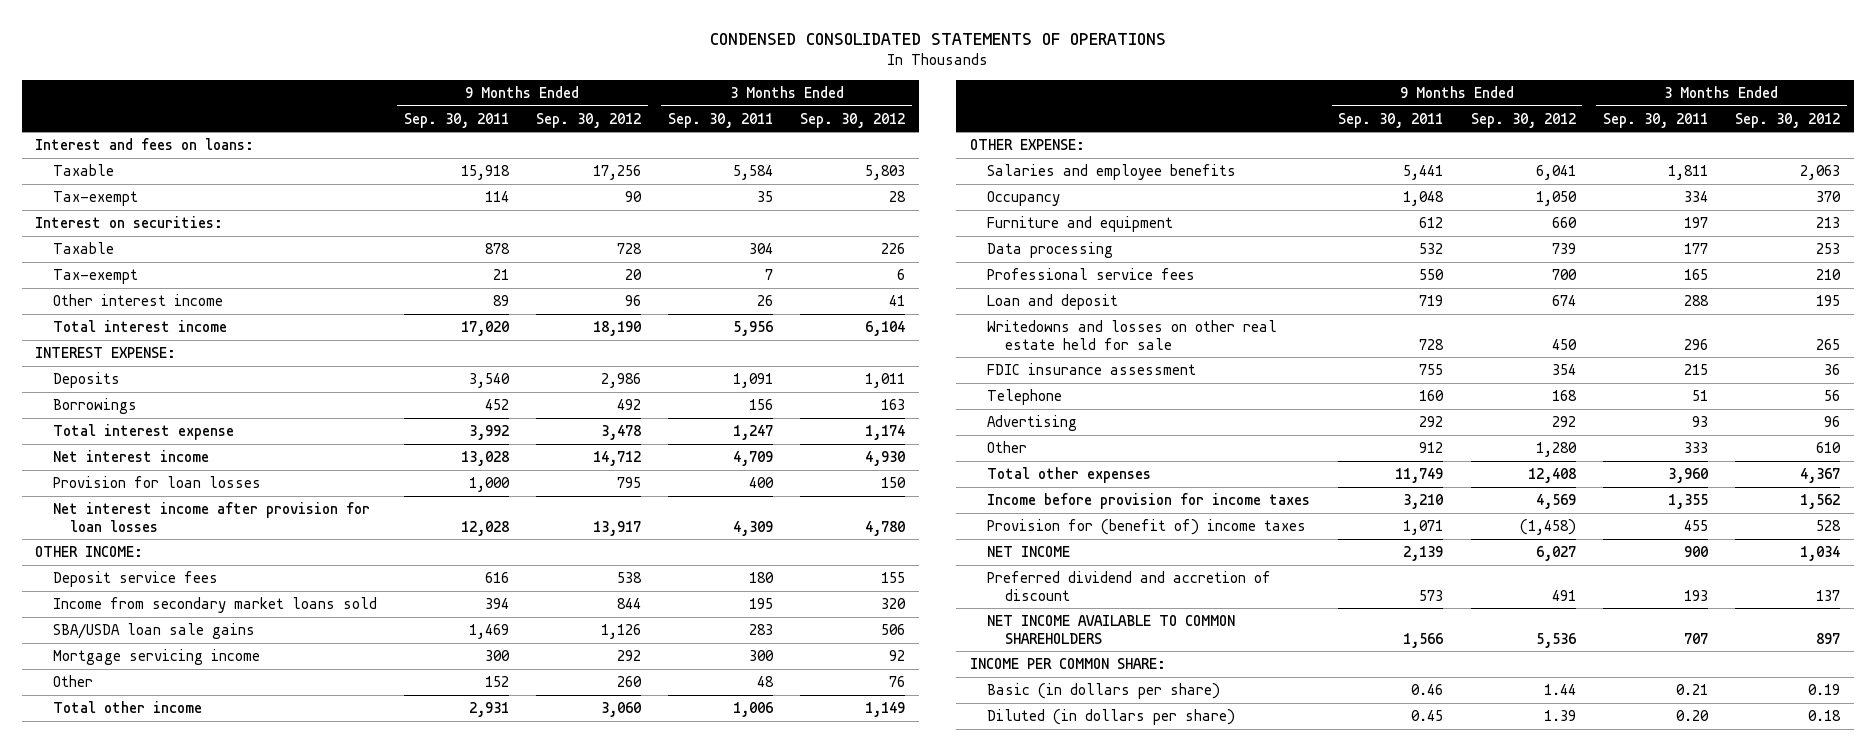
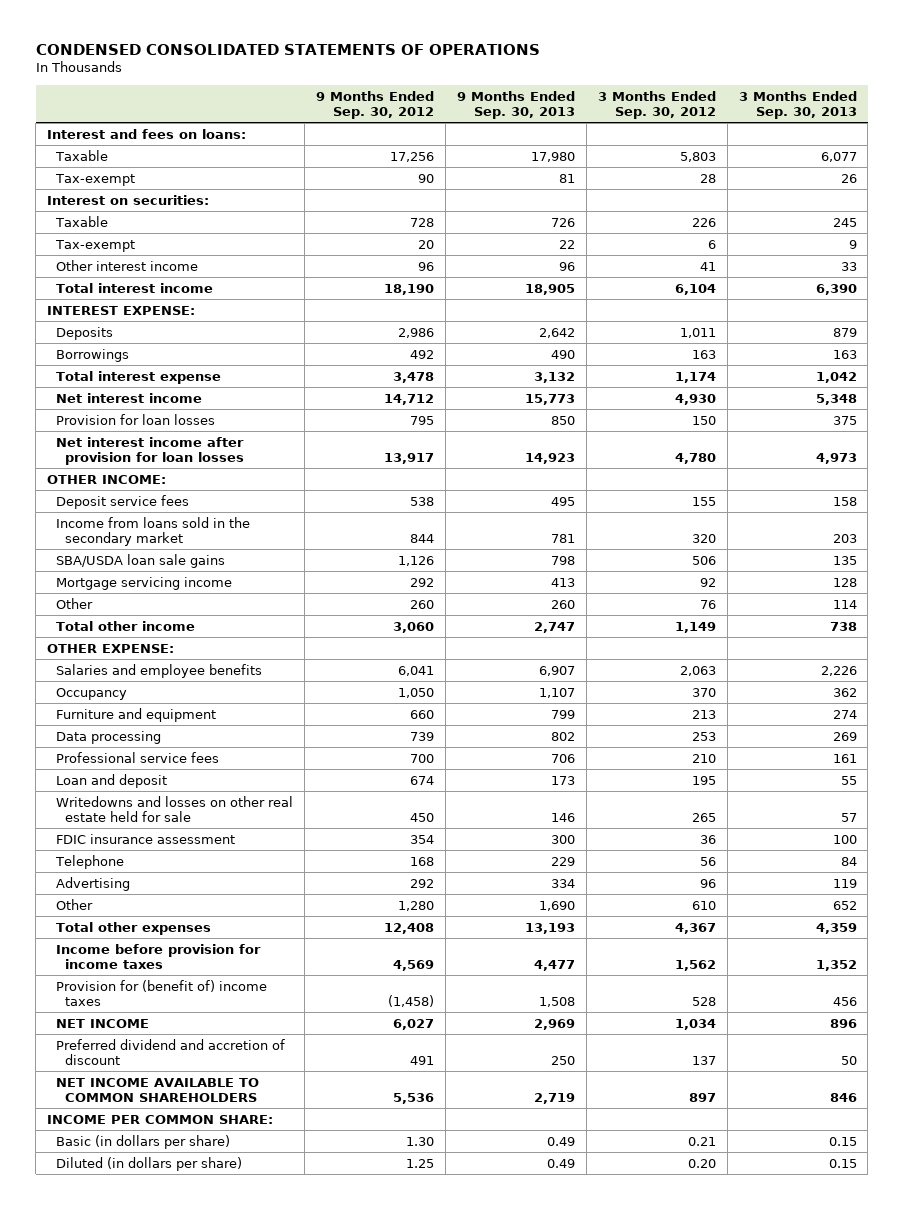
[403,112,509,128] Sep. 30, 2011 -> none
[668,112,774,128] Sep. 30, 2011 -> none
none -> [456,90,575,119] 9 Months Ended Sep. 30, 2013
none -> [738,90,857,119] 3 Months Ended Sep. 30, 2013
[52,596,377,613] Income from secondary market loans sold -> [56,516,251,546] Income from loans sold in the secondary market
[1543,683,1576,695] 1.44 -> [406,1136,435,1146] 1.30
[1808,683,1841,695] 0.19 -> [687,1136,716,1146] 0.21
[1543,709,1576,721] 1.39 -> [406,1158,435,1168] 1.25
[1808,709,1842,721] 0.18 -> [687,1158,716,1168] 0.20

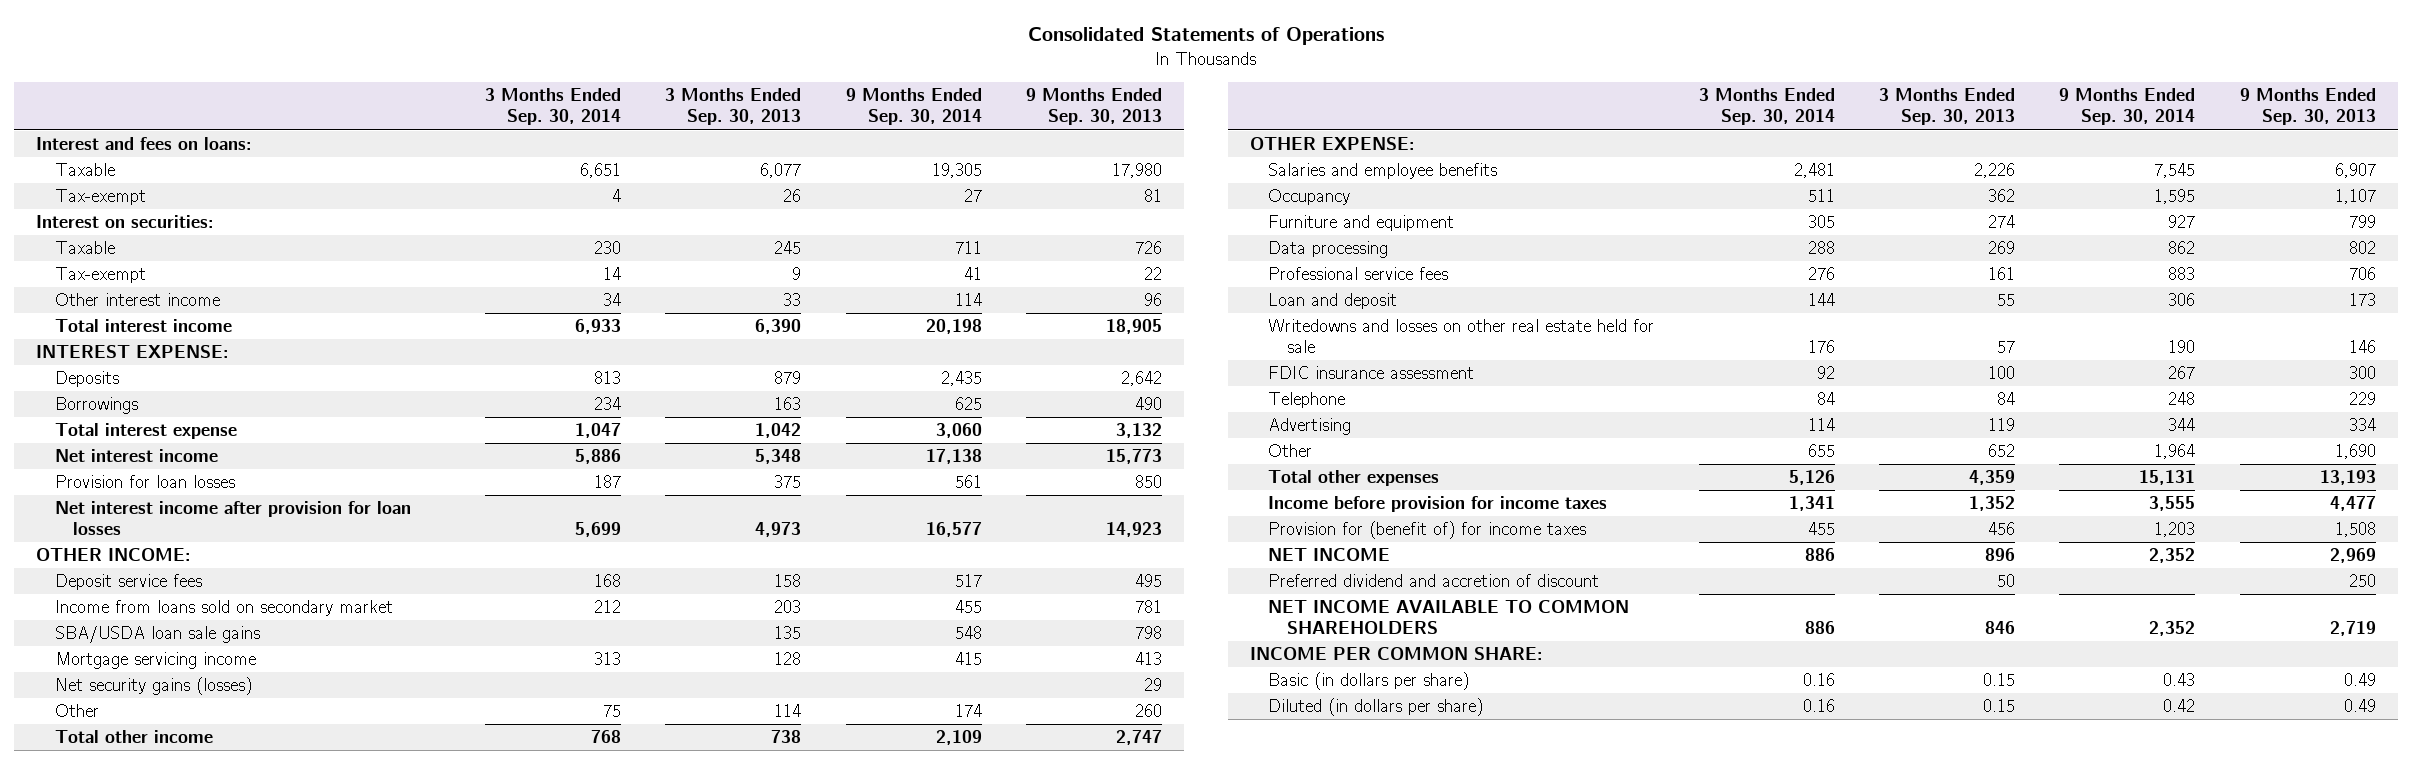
[35,44,540,56] CONDENSED CONSOLIDATED STATEMENTS OF OPERATIONS -> [1028,27,1385,46] Consolidated Statements of Operations
[316,90,435,119] 9 Months Ended Sep. 30, 2012 -> none
[597,90,716,119] 3 Months Ended Sep. 30, 2012 -> none
none -> [485,88,622,126] 3 Months Ended Sep. 30, 2014
none -> [845,88,982,126] 9 Months Ended Sep. 30, 2014
[56,516,251,546] Income from loans sold in the secondary market -> [54,600,393,617] Income from loans sold on secondary market
none -> [54,677,252,696] Net security gains (losses)
[56,979,268,1006] Provision for (benefit of) income taxes -> [1268,521,1587,540] Provision for (benefit of) for income taxes

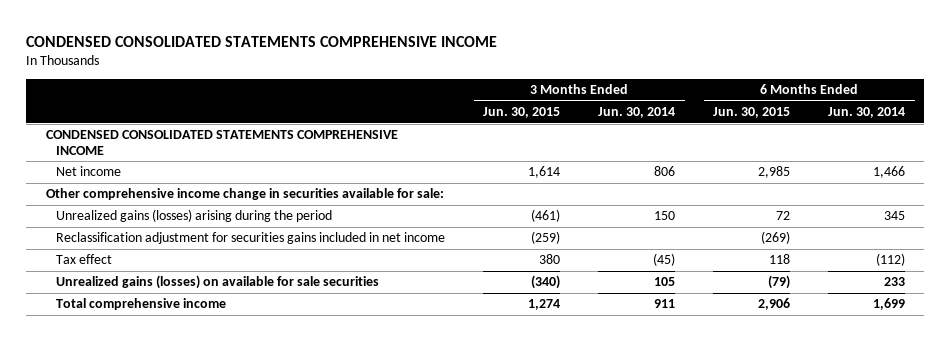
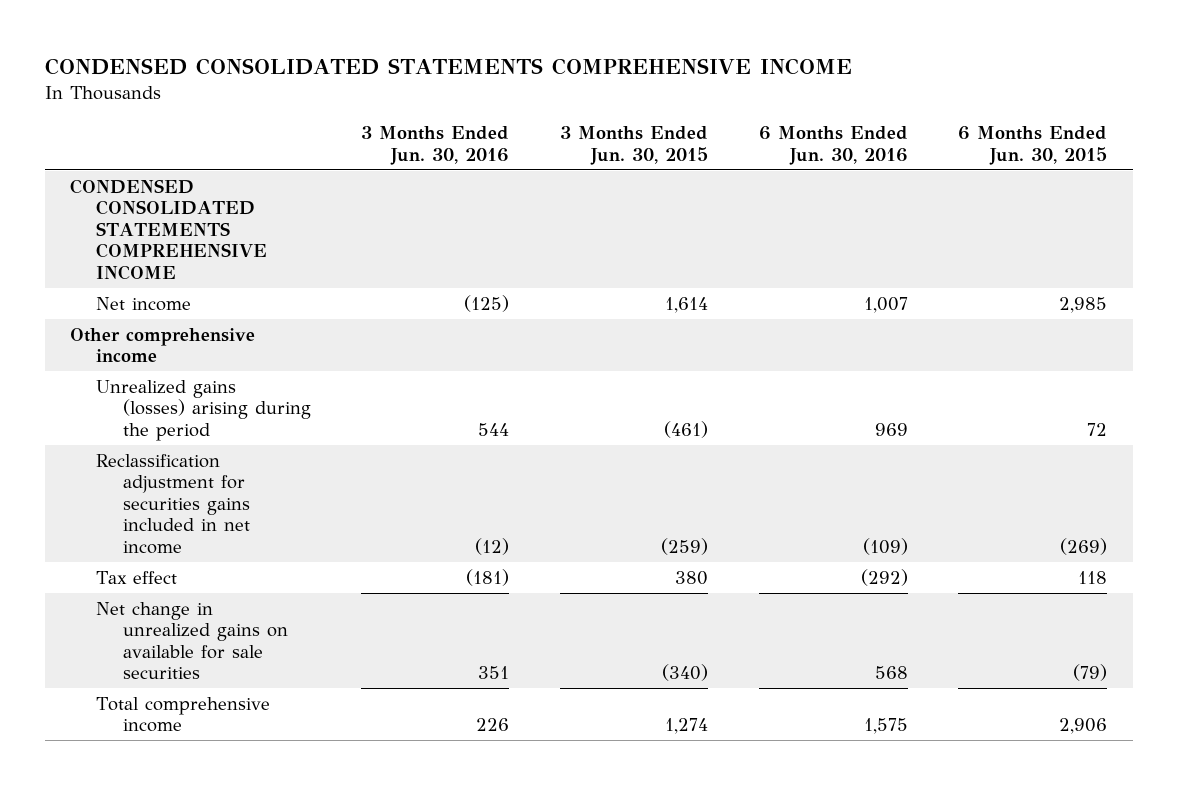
[598,107,676,119] Jun. 30, 2014 -> none
[828,107,906,119] Jun. 30, 2014 -> none
none -> [361,126,510,165] 3 Months Ended Jun. 30, 2016
none -> [758,126,908,165] 6 Months Ended Jun. 30, 2016
[45,188,444,201] Other comprehensive income change in securities available for sale: -> [70,327,256,363] Other comprehensive income
[55,275,379,290] Unrealized gains (losses) on available for sale securities -> [96,601,288,680] Net change in unrealized gains on available for sale securities

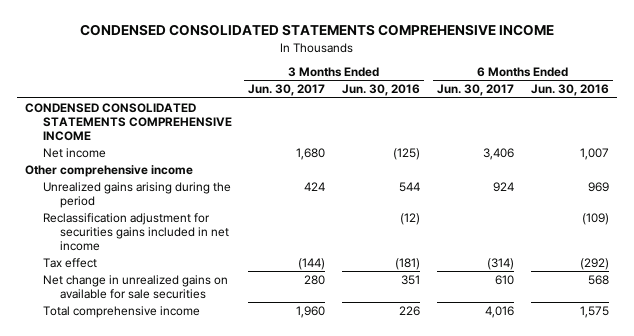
[560,126,709,165] 3 Months Ended Jun. 30, 2015 -> none
[958,126,1108,165] 6 Months Ended Jun. 30, 2015 -> none
none -> [248,84,326,97] Jun. 30, 2017
none -> [436,84,514,97] Jun. 30, 2017
[96,379,311,441] Unrealized gains (losses) arising during the period -> [42,181,231,208] Unrealized gains arising during the period

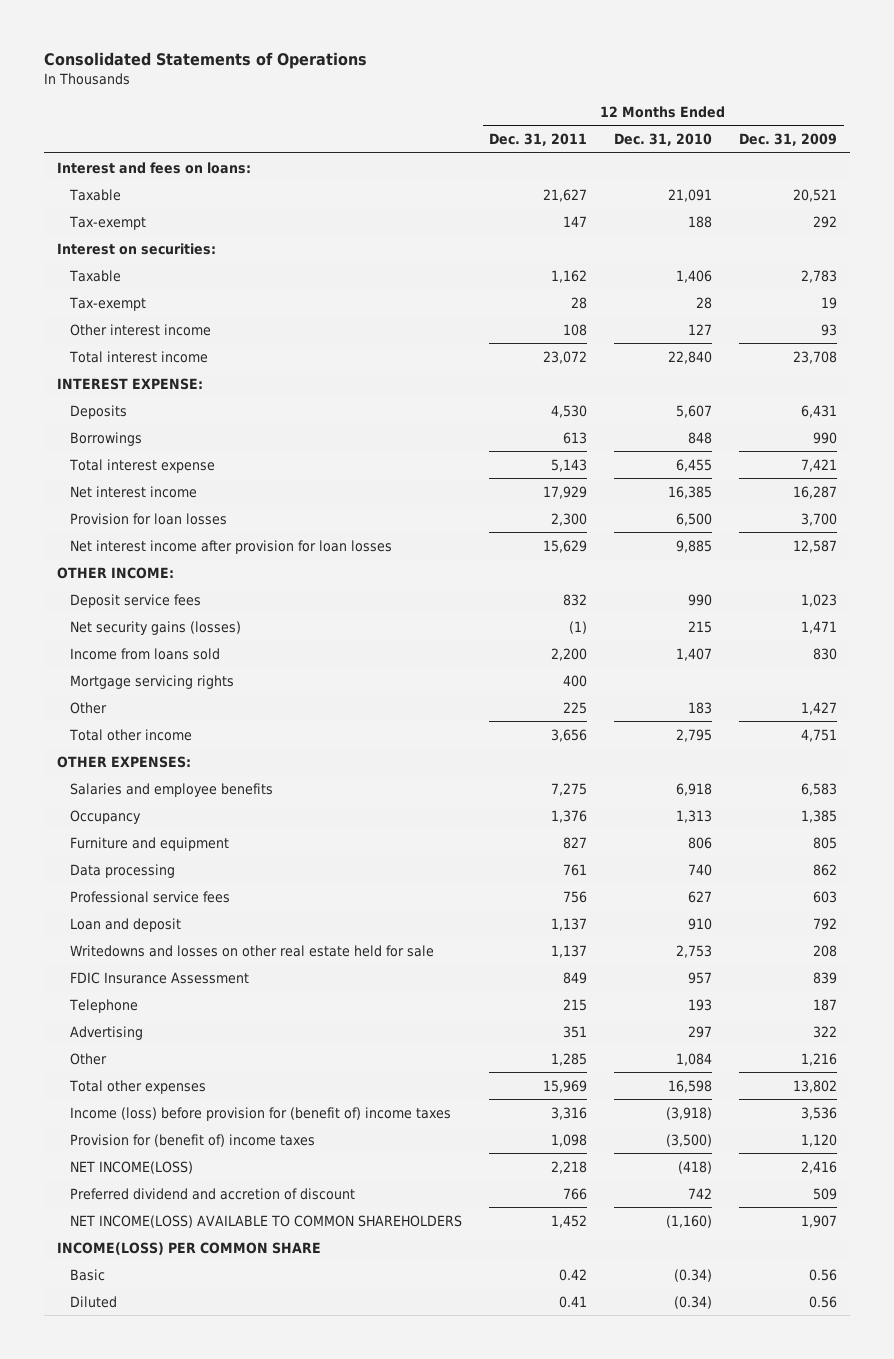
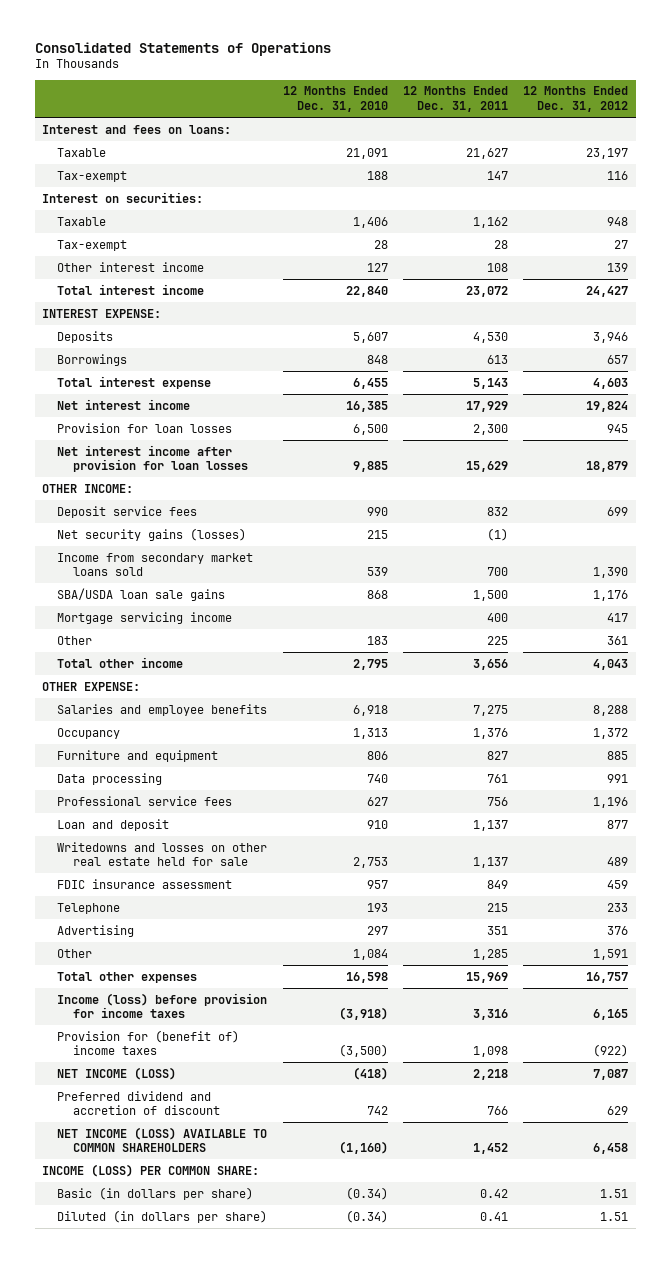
[738,133,837,147] Dec. 31, 2009 -> none
none -> [523,86,629,112] 12 Months Ended Dec. 31, 2012
[70,647,221,660] Income from loans sold -> [57,552,254,577] Income from secondary market loans sold
[551,647,588,661] 2,200 -> [486,567,508,577] 700
[676,647,713,661] 1,407 -> [366,567,388,577] 539
none -> [57,587,226,601] SBA/USDA loan sale gains
[70,674,235,689] Mortgage servicing rights -> [57,611,233,624] Mortgage servicing income
[57,755,192,768] OTHER EXPENSES: -> [42,681,141,691] OTHER EXPENSE:
[70,971,250,984] FDIC Insurance Assessment -> [57,878,233,889] FDIC insurance assessment
[70,1106,452,1121] Income (loss) before provision for (benefit of) income taxes -> [57,992,268,1019] Income (loss) before provision for income taxes
[70,1160,194,1174] NET INCOME(LOSS) -> [57,1066,177,1080] NET INCOME (LOSS)
[70,1214,463,1228] NET INCOME(LOSS) AVAILABLE TO COMMON SHAREHOLDERS -> [57,1126,268,1153] NET INCOME (LOSS) AVAILABLE TO COMMON SHAREHOLDERS
[57,1241,322,1255] INCOME(LOSS) PER COMMON SHARE -> [42,1163,260,1177] INCOME (LOSS) PER COMMON SHARE:
[70,1268,106,1281] Basic -> [57,1186,254,1200] Basic (in dollars per share)
[70,1295,118,1308] Diluted -> [57,1209,268,1223] Diluted (in dollars per share)

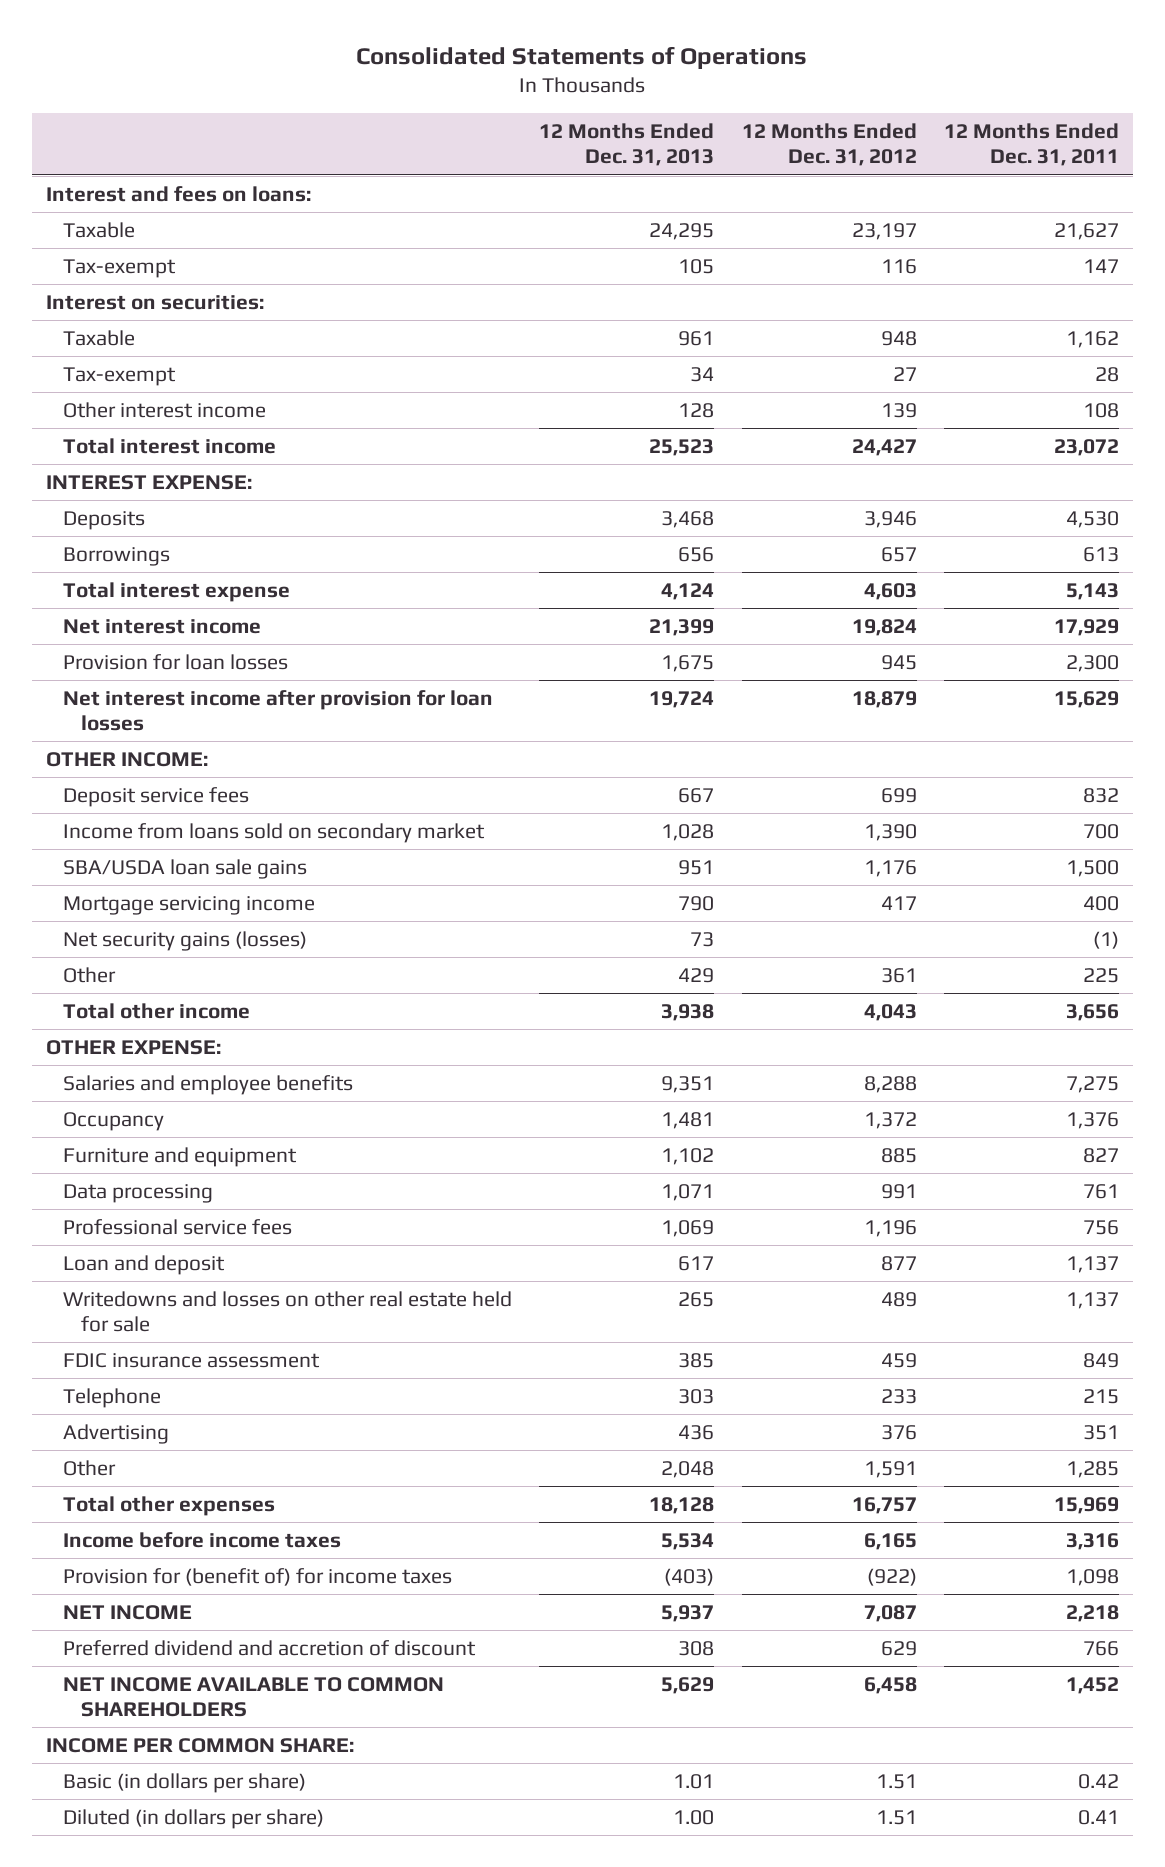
[282,86,388,112] 12 Months Ended Dec. 31, 2010 -> none
none -> [539,122,715,167] 12 Months Ended Dec. 31, 2013
[57,552,254,577] Income from secondary market loans sold -> [63,822,486,843] Income from loans sold on secondary market
[57,527,247,541] Net security gains (losses) -> [63,930,308,951] Net security gains (losses)
[57,992,268,1019] Income (loss) before provision for income taxes -> [63,1531,342,1548] Income before income taxes
[57,1029,240,1056] Provision for (benefit of) income taxes -> [63,1567,453,1586] Provision for (benefit of) for income taxes
[57,1066,177,1080] NET INCOME (LOSS) -> [63,1604,193,1620] NET INCOME
[57,1126,268,1153] NET INCOME (LOSS) AVAILABLE TO COMMON SHAREHOLDERS -> [63,1676,445,1718] NET INCOME AVAILABLE TO COMMON SHAREHOLDERS
[42,1163,260,1177] INCOME (LOSS) PER COMMON SHARE: -> [45,1737,354,1753] INCOME PER COMMON SHARE:

